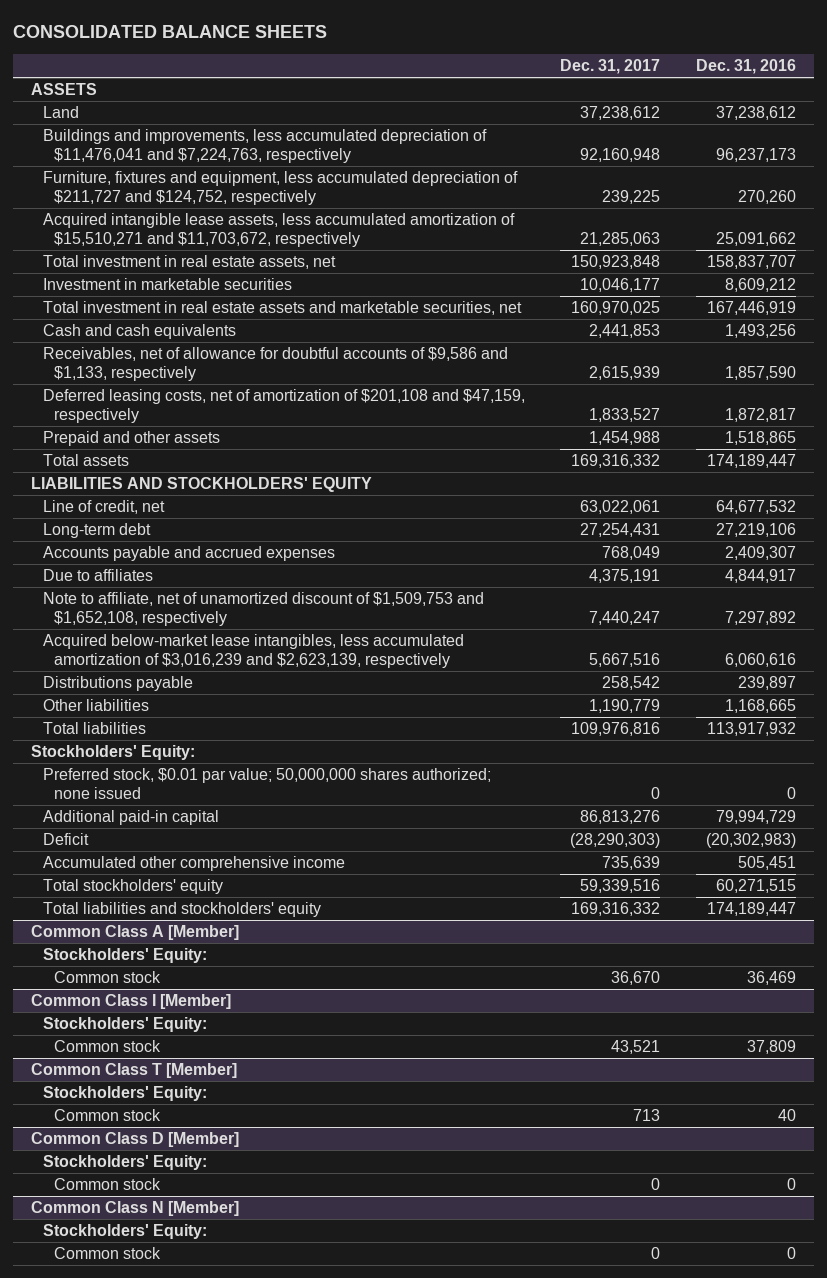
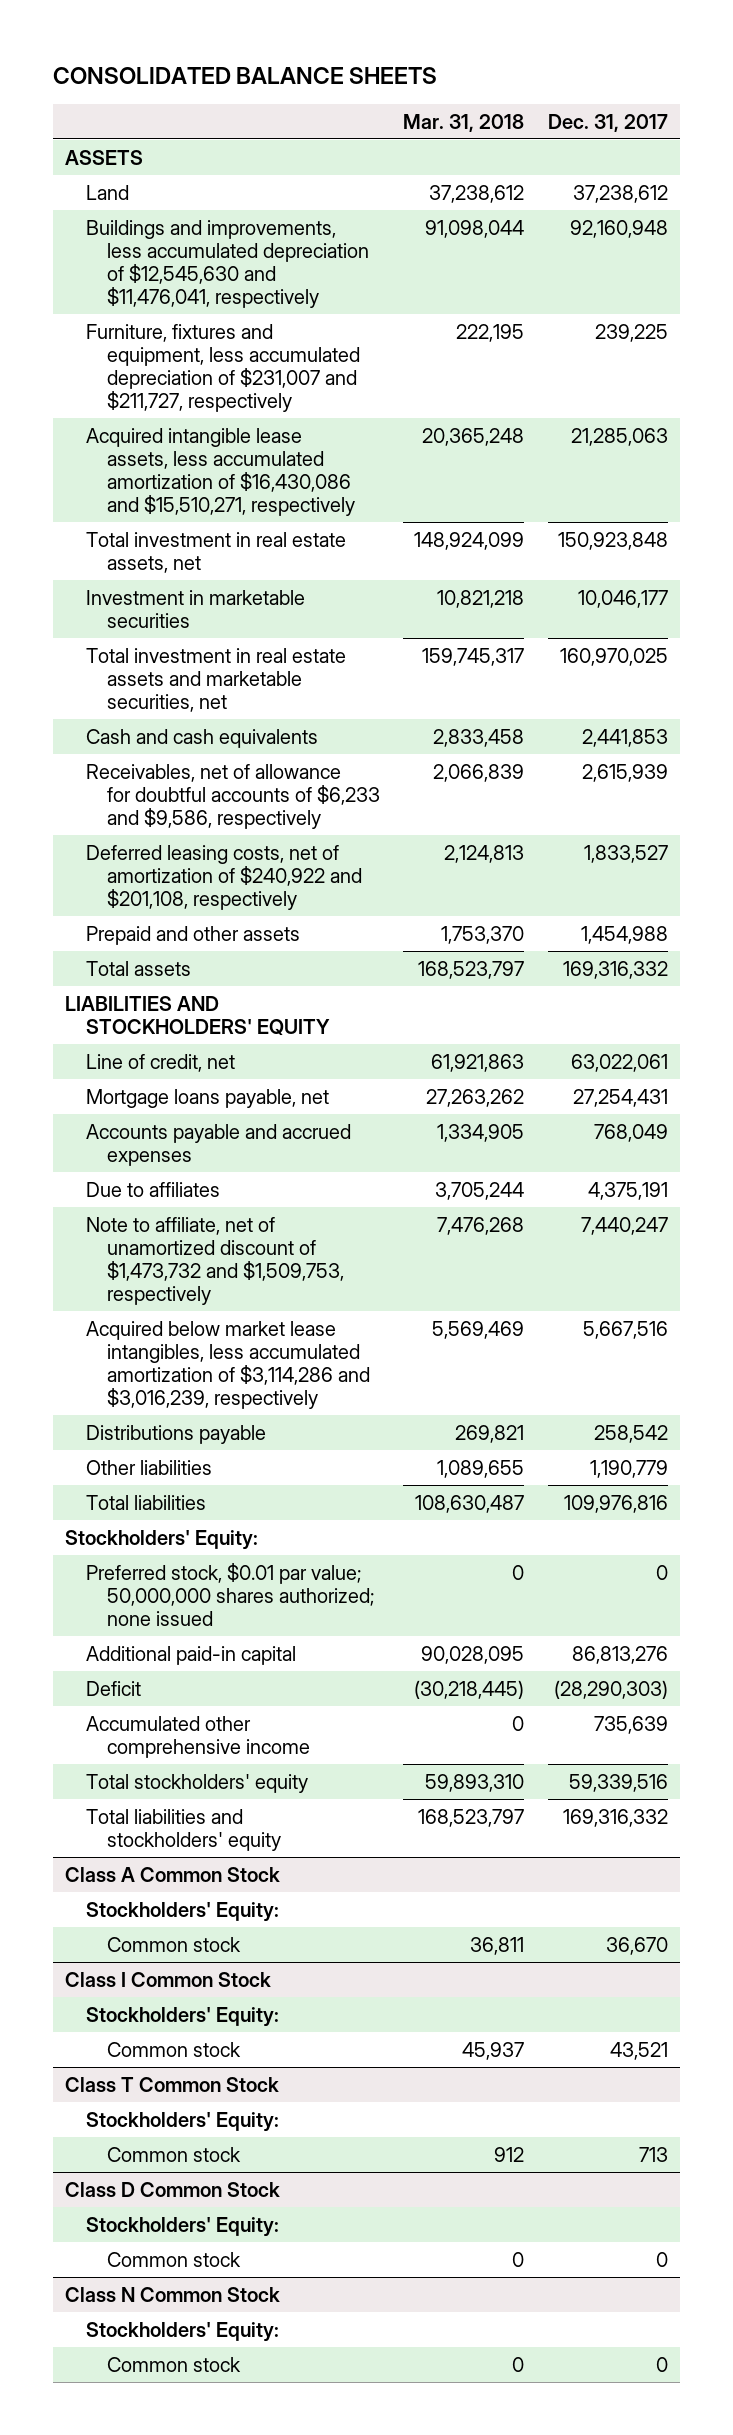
[696,58,797,74] Dec. 31, 2016 -> none
none -> [403,113,525,132] Mar. 31, 2018
[42,129,487,164] Buildings and improvements, less accumulated depreciation of $11,476,041 and $7,224,763, respectively -> [85,219,369,308] Buildings and improvements, less accumulated depreciation of $12,545,630 and $11,476,041, respectively
[42,171,518,206] Furniture, fixtures and equipment, less accumulated depreciation of $211,727 and $124,752, respectively -> [85,323,360,412] Furniture, fixtures and equipment, less accumulated depreciation of $231,007 and $211,727, respectively
[42,213,515,248] Acquired intangible lease assets, less accumulated amortization of $15,510,271 and $11,703,672, respectively -> [85,427,355,516] Acquired intangible lease assets, less accumulated amortization of $16,430,086 and $15,510,271, respectively
[42,347,508,382] Receivables, net of allowance for doubtful accounts of $9,586 and $1,133, respectively -> [85,763,380,829] Receivables, net of allowance for doubtful accounts of $6,233 and $9,586, respectively
[42,389,525,424] Deferred leasing costs, net of amortization of $201,108 and $47,159, respectively -> [85,844,362,910] Deferred leasing costs, net of amortization of $240,922 and $201,108, respectively
[42,523,151,539] Long-term debt -> [85,1088,329,1108] Mortgage loans payable, net
[42,592,484,627] Note to affiliate, net of unamortized discount of $1,509,753 and $1,652,108, respectively -> [85,1216,344,1305] Note to affiliate, net of unamortized discount of $1,473,732 and $1,509,753, respectively
[42,634,464,669] Acquired below-market lease intangibles, less accumulated amortization of $3,016,239 and $2,623,139, respectively -> [85,1320,370,1409] Acquired below market lease intangibles, less accumulated amortization of $3,114,286 and $3,016,239, respectively
[31,925,240,941] Common Class A [Member] -> [64,1866,280,1882] Class A Common Stock
[31,994,232,1010] Common Class I [Member] -> [64,1971,271,1987] Class I Common Stock
[31,1063,238,1079] Common Class T [Member] -> [64,2076,279,2092] Class T Common Stock
[31,1132,240,1148] Common Class D [Member] -> [64,2181,280,2197] Class D Common Stock
[31,1201,240,1217] Common Class N [Member] -> [64,2286,280,2302] Class N Common Stock

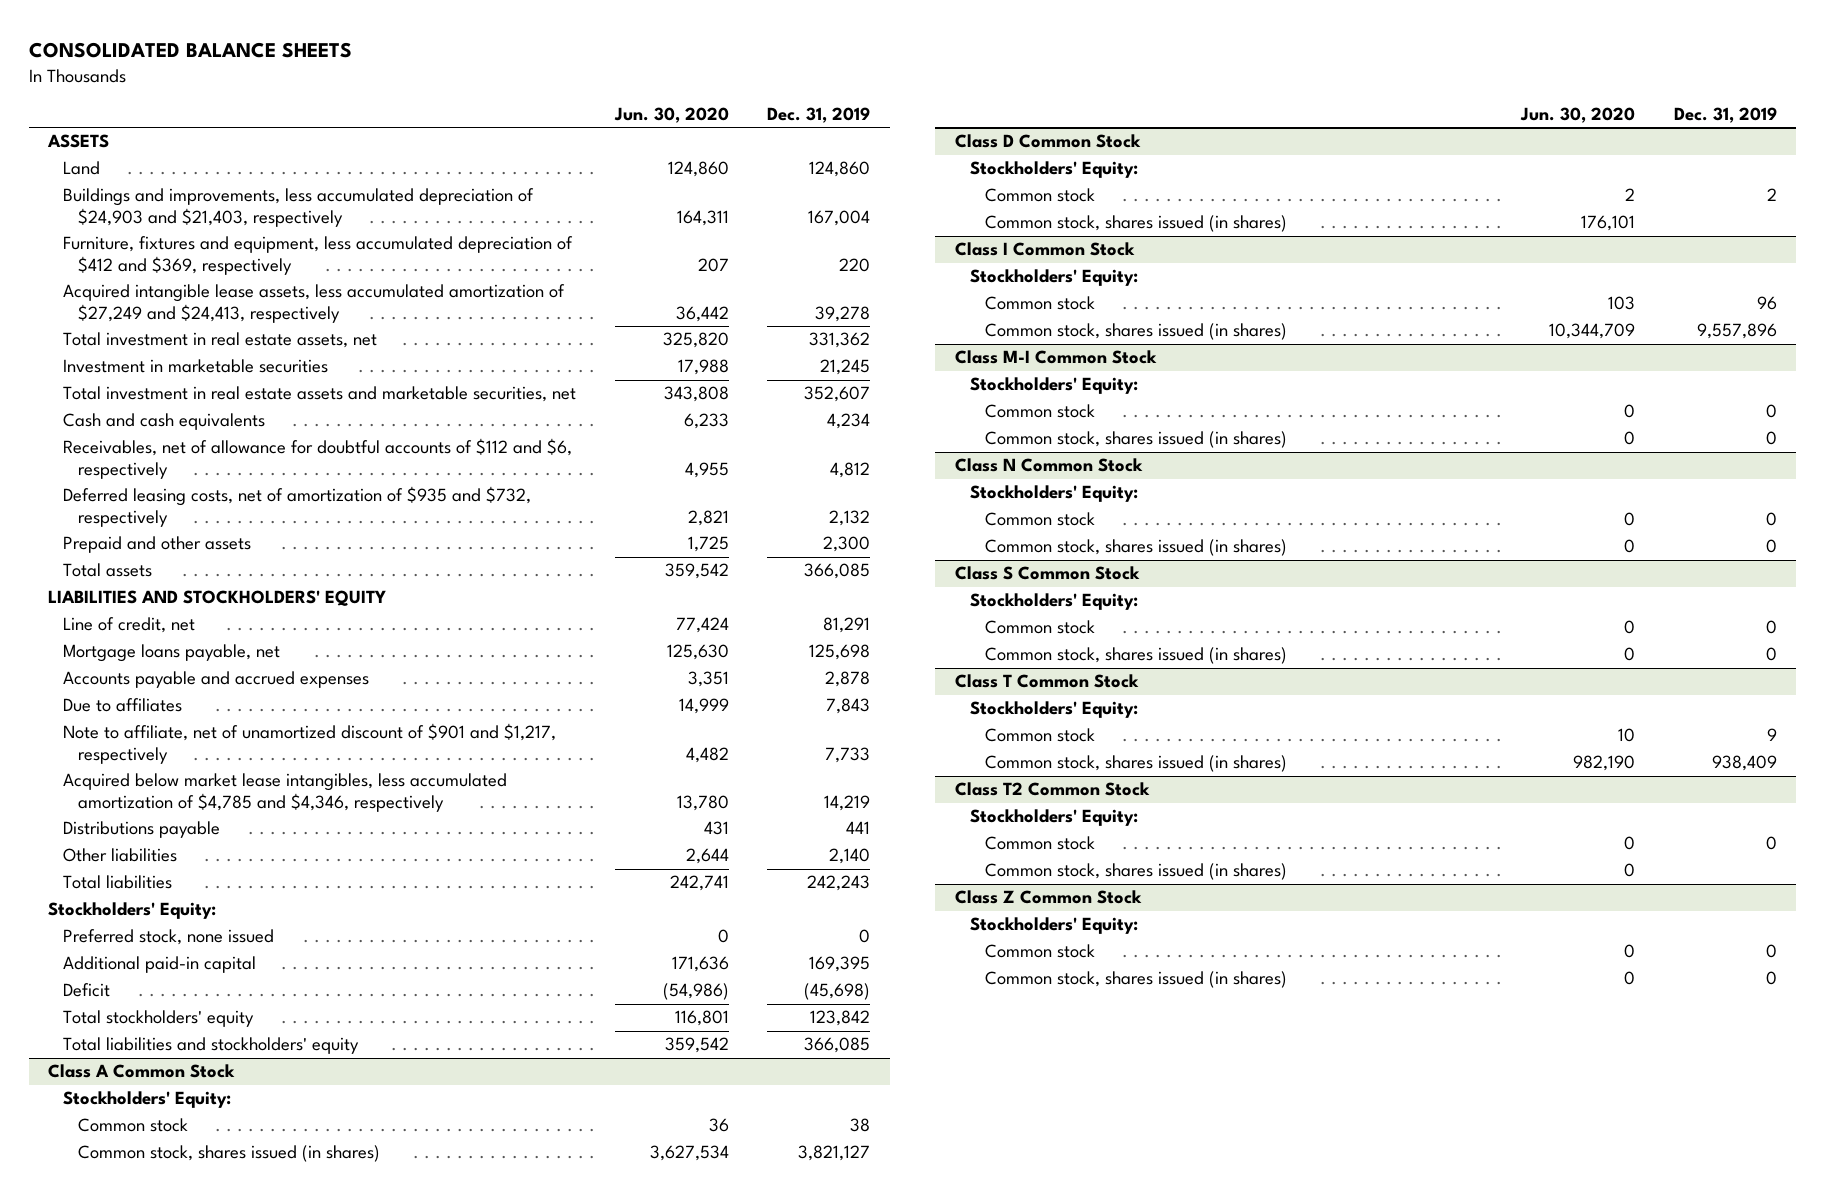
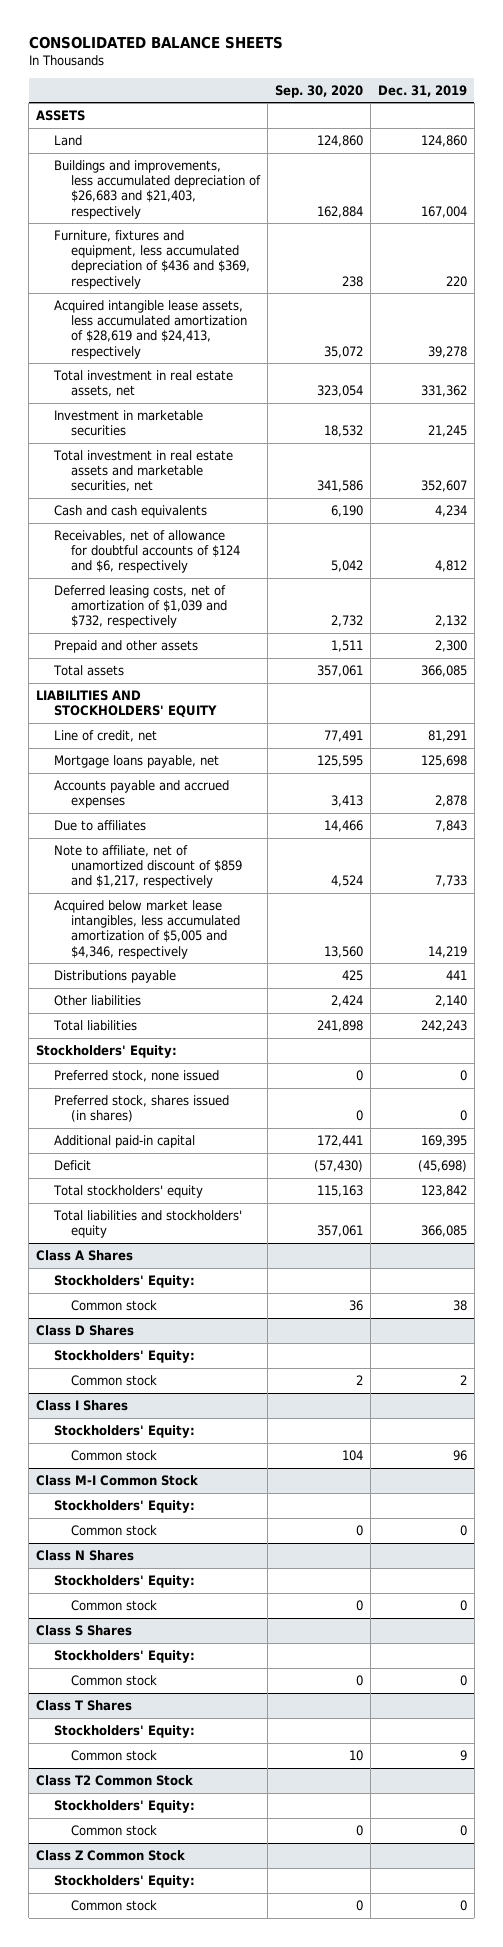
[613,106,729,123] Jun. 30, 2020 -> none
none -> [275,84,364,98] Sep. 30, 2020
[63,188,535,227] Buildings and improvements, less accumulated depreciation of $24,903 and $21,403, respectively -> [53,159,262,219] Buildings and improvements, less accumulated depreciation of $26,683 and $21,403, respectively
[63,236,574,275] Furniture, fixtures and equipment, less accumulated depreciation of $412 and $369, respectively -> [53,229,251,289] Furniture, fixtures and equipment, less accumulated depreciation of $436 and $369, respectively
[63,284,566,323] Acquired intangible lease assets, less accumulated amortization of $27,249 and $24,413, respectively -> [53,299,248,359] Acquired intangible lease assets, less accumulated amortization of $28,619 and $24,413, respectively
[63,438,573,479] Receivables, net of allowance for doubtful accounts of $112 and $6, respectively -> [53,529,241,574] Receivables, net of allowance for doubtful accounts of $124 and $6, respectively
[63,486,532,527] Deferred leasing costs, net of amortization of $935 and $732, respectively -> [53,584,228,629] Deferred leasing costs, net of amortization of $1,039 and $732, respectively
[63,723,557,764] Note to affiliate, net of unamortized discount of $901 and $1,217, respectively -> [53,844,243,889] Note to affiliate, net of unamortized discount of $859 and $1,217, respectively
[63,773,508,812] Acquired below market lease intangibles, less accumulated amortization of $4,785 and $4,346, respectively -> [53,899,241,959] Acquired below market lease intangibles, less accumulated amortization of $5,005 and $4,346, respectively
none -> [53,1094,229,1123] Preferred stock, shares issued (in shares)
[48,1064,236,1079] Class A Common Stock -> [36,1249,134,1261] Class A Shares
[78,1145,381,1163] Common stock, shares issued (in shares) -> none
[954,134,1141,149] Class D Common Stock -> [36,1324,135,1336] Class D Shares
[984,215,1287,233] Common stock, shares issued (in shares) -> none
[954,242,1135,257] Class I Common Stock -> [36,1399,129,1411] Class I Shares
[984,323,1287,341] Common stock, shares issued (in shares) -> none
[984,431,1287,449] Common stock, shares issued (in shares) -> none
[954,458,1143,473] Class N Common Stock -> [36,1549,135,1561] Class N Shares
[984,539,1287,557] Common stock, shares issued (in shares) -> none
[954,566,1140,581] Class S Common Stock -> [36,1624,133,1636] Class S Shares
[984,647,1287,665] Common stock, shares issued (in shares) -> none
[954,674,1139,689] Class T Common Stock -> [36,1699,133,1711] Class T Shares
[984,755,1287,773] Common stock, shares issued (in shares) -> none
[984,863,1287,881] Common stock, shares issued (in shares) -> none
[984,971,1287,989] Common stock, shares issued (in shares) -> none

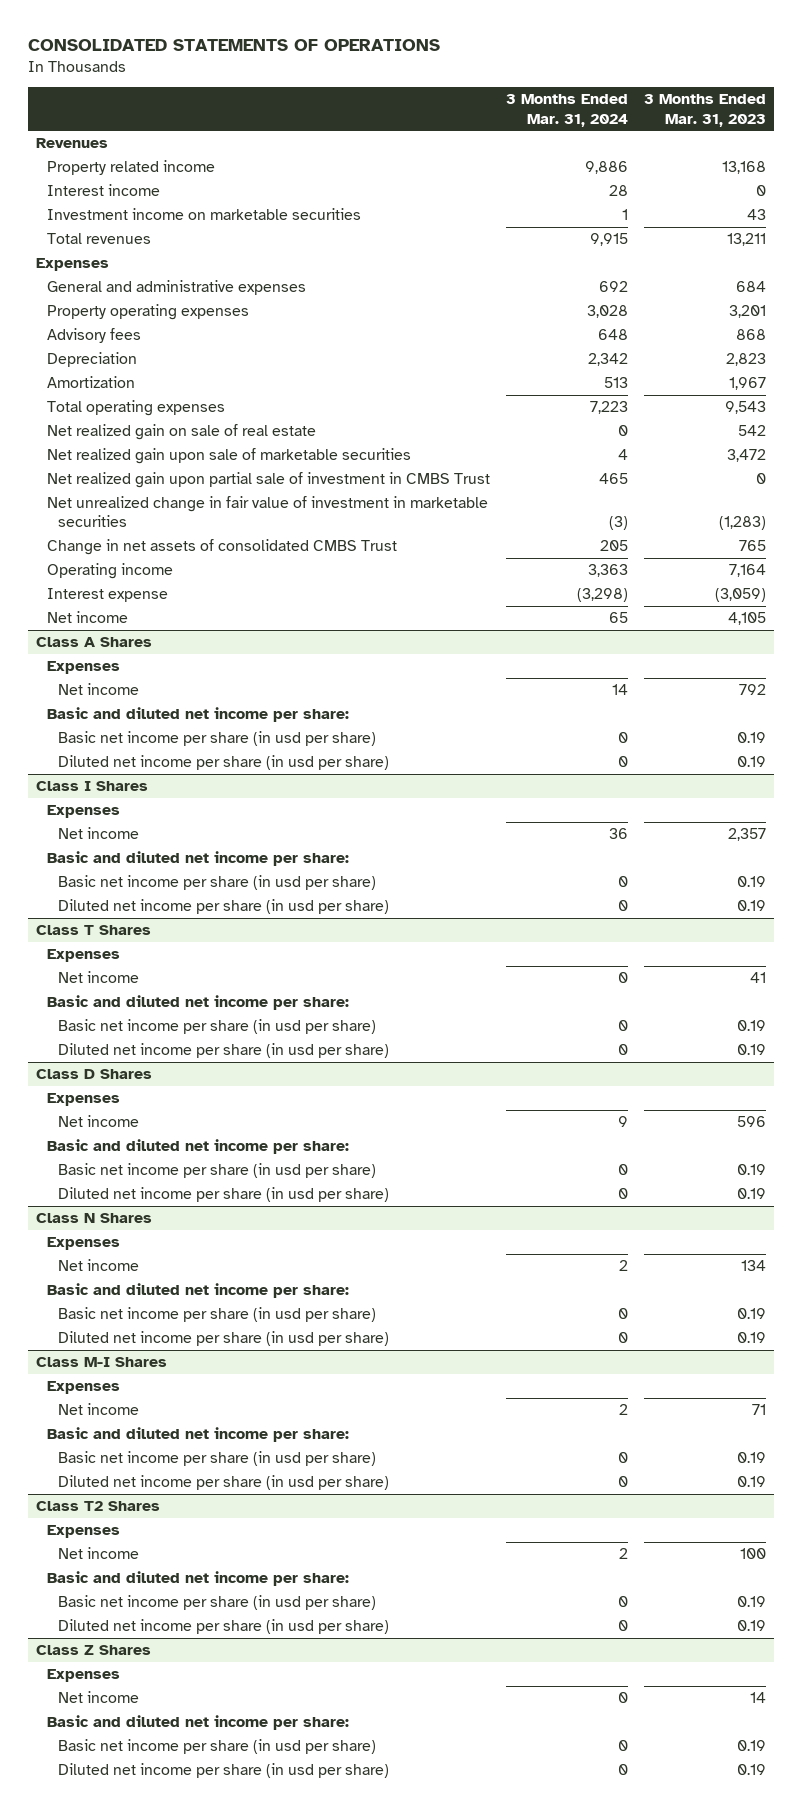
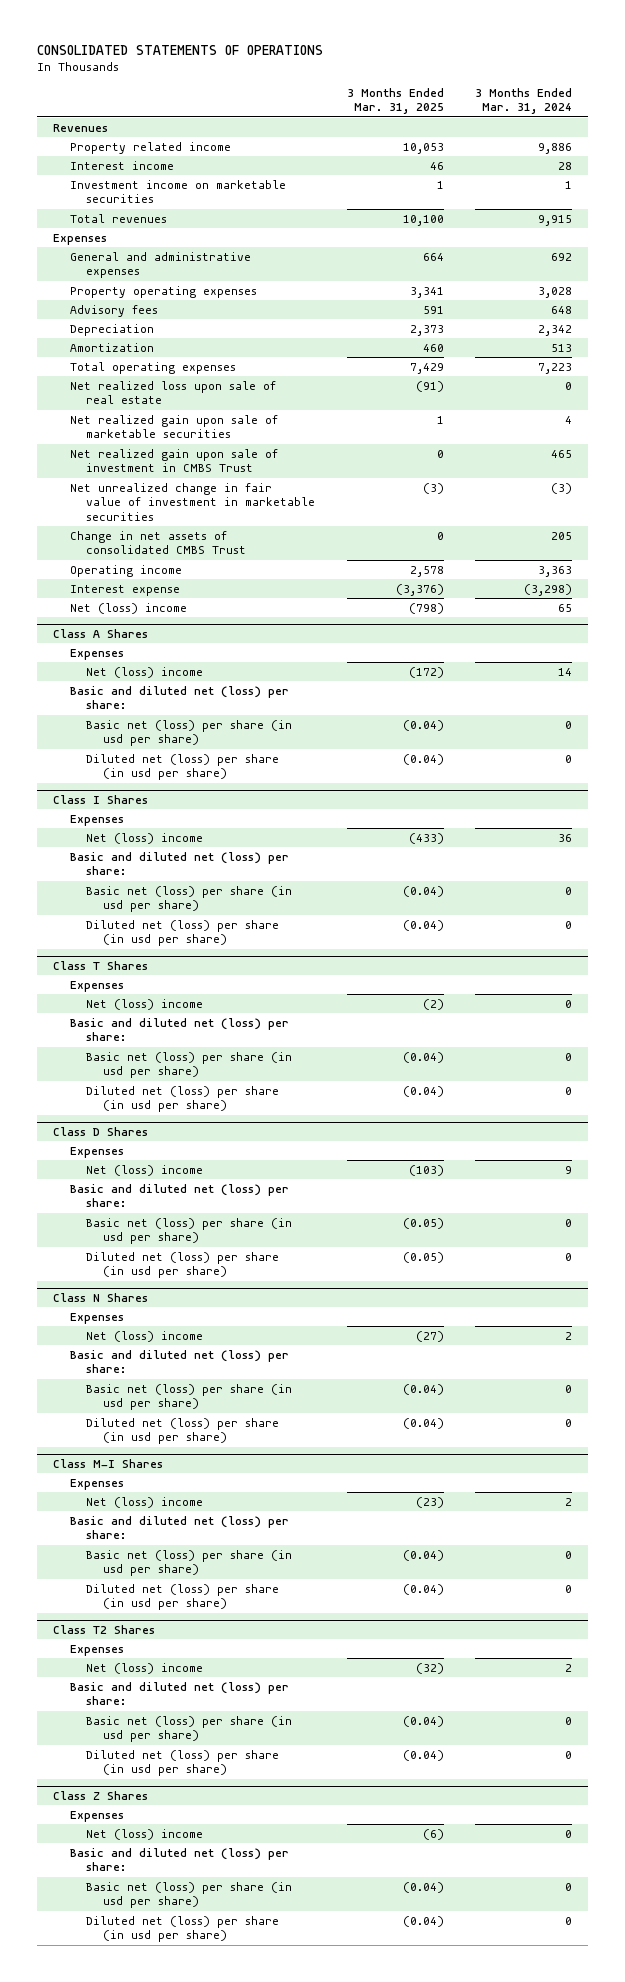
[644,94,767,127] 3 Months Ended Mar. 31, 2023 -> none
none -> [346,87,444,115] 3 Months Ended Mar. 31, 2025
[46,424,316,441] Net realized gain on sale of real estate -> [69,380,276,405] Net realized loss upon sale of real estate
[46,472,490,489] Net realized gain upon partial sale of investment in CMBS Trust -> [69,448,278,473] Net realized gain upon sale of investment in CMBS Trust
[46,611,128,624] Net income -> [69,602,187,614] Net (loss) income
[57,683,139,696] Net income -> [86,666,204,678] Net (loss) income
[46,707,349,723] Basic and diluted net income per share: -> [69,685,289,710] Basic and diluted net (loss) per share:
[57,731,376,747] Basic net income per share (in usd per share) -> [86,719,293,747] Basic net (loss) per share (in usd per share)
[57,755,389,771] Diluted net income per share (in usd per share) -> [86,753,280,781] Diluted net (loss) per share (in usd per share)
[57,827,139,840] Net income -> [86,832,204,844] Net (loss) income
[46,851,349,867] Basic and diluted net income per share: -> [69,851,289,876] Basic and diluted net (loss) per share:
[57,875,376,891] Basic net income per share (in usd per share) -> [86,885,293,913] Basic net (loss) per share (in usd per share)
[57,899,389,915] Diluted net income per share (in usd per share) -> [86,919,280,947] Diluted net (loss) per share (in usd per share)
[57,971,139,984] Net income -> [86,998,204,1010] Net (loss) income
[46,995,349,1011] Basic and diluted net income per share: -> [69,1017,289,1042] Basic and diluted net (loss) per share:
[57,1019,376,1035] Basic net income per share (in usd per share) -> [86,1051,293,1079] Basic net (loss) per share (in usd per share)
[57,1043,389,1059] Diluted net income per share (in usd per share) -> [86,1085,280,1113] Diluted net (loss) per share (in usd per share)
[57,1115,139,1128] Net income -> [86,1164,204,1176] Net (loss) income
[46,1139,349,1155] Basic and diluted net income per share: -> [69,1183,289,1208] Basic and diluted net (loss) per share:
[57,1163,376,1179] Basic net income per share (in usd per share) -> [86,1217,293,1245] Basic net (loss) per share (in usd per share)
[57,1187,389,1203] Diluted net income per share (in usd per share) -> [86,1251,280,1279] Diluted net (loss) per share (in usd per share)
[57,1259,139,1272] Net income -> [86,1330,204,1342] Net (loss) income
[46,1283,349,1299] Basic and diluted net income per share: -> [69,1349,289,1374] Basic and diluted net (loss) per share:
[57,1307,376,1323] Basic net income per share (in usd per share) -> [86,1383,293,1411] Basic net (loss) per share (in usd per share)
[57,1331,389,1347] Diluted net income per share (in usd per share) -> [86,1417,280,1445] Diluted net (loss) per share (in usd per share)
[57,1403,139,1416] Net income -> [86,1496,204,1508] Net (loss) income
[46,1427,349,1443] Basic and diluted net income per share: -> [69,1515,289,1540] Basic and diluted net (loss) per share:
[57,1451,376,1467] Basic net income per share (in usd per share) -> [86,1549,293,1577] Basic net (loss) per share (in usd per share)
[57,1475,389,1491] Diluted net income per share (in usd per share) -> [86,1583,280,1611] Diluted net (loss) per share (in usd per share)
[57,1547,139,1560] Net income -> [86,1662,204,1674] Net (loss) income
[46,1571,349,1587] Basic and diluted net income per share: -> [69,1681,289,1706] Basic and diluted net (loss) per share:
[57,1595,376,1611] Basic net income per share (in usd per share) -> [86,1715,293,1743] Basic net (loss) per share (in usd per share)
[57,1619,389,1635] Diluted net income per share (in usd per share) -> [86,1749,280,1777] Diluted net (loss) per share (in usd per share)
[57,1691,139,1704] Net income -> [86,1828,204,1840] Net (loss) income
[46,1715,349,1731] Basic and diluted net income per share: -> [69,1847,289,1872] Basic and diluted net (loss) per share:
[57,1739,376,1755] Basic net income per share (in usd per share) -> [86,1881,293,1909] Basic net (loss) per share (in usd per share)
[57,1763,389,1779] Diluted net income per share (in usd per share) -> [86,1915,280,1943] Diluted net (loss) per share (in usd per share)

